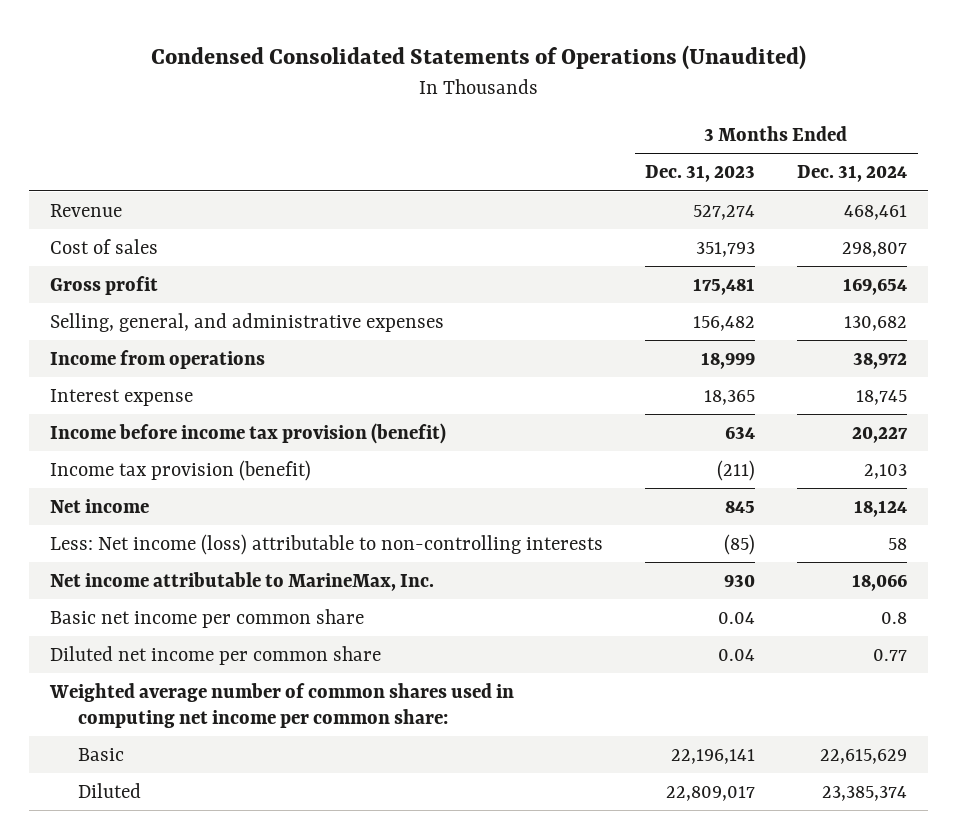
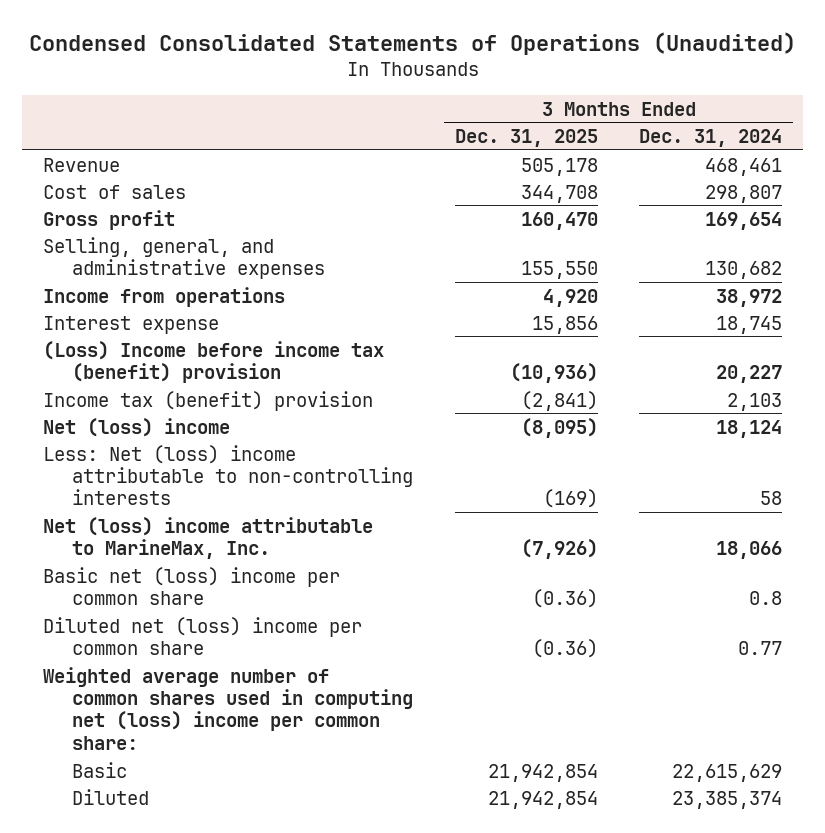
[645,165,756,183] Dec. 31, 2023 -> none
none -> [454,129,598,148] Dec. 31, 2025
[50,423,447,445] Income before income tax provision (benefit) -> [42,340,384,383] (Loss) Income before income tax (benefit) provision
[50,460,312,482] Income tax provision (benefit) -> [42,390,373,411] Income tax (benefit) provision
[50,499,150,514] Net income -> [42,417,230,437] Net (loss) income
[50,534,604,556] Less: Net income (loss) attributable to non-controlling interests -> [42,444,414,506] Less: Net (loss) income attributable to non-controlling interests
[50,572,435,592] Net income attributable to MarineMax, Inc. -> [42,516,373,559] Net (loss) income attributable to MarineMax, Inc.
[50,609,365,629] Basic net income per common share -> [42,566,340,605] Basic net (loss) income per common share
[50,646,382,666] Diluted net income per common share -> [42,616,362,655] Diluted net (loss) income per common share
[49,683,515,728] Weighted average number of common shares used in computing net income per common share: -> [42,666,414,750] Weighted average number of common shares used in computing net (loss) income per common share:

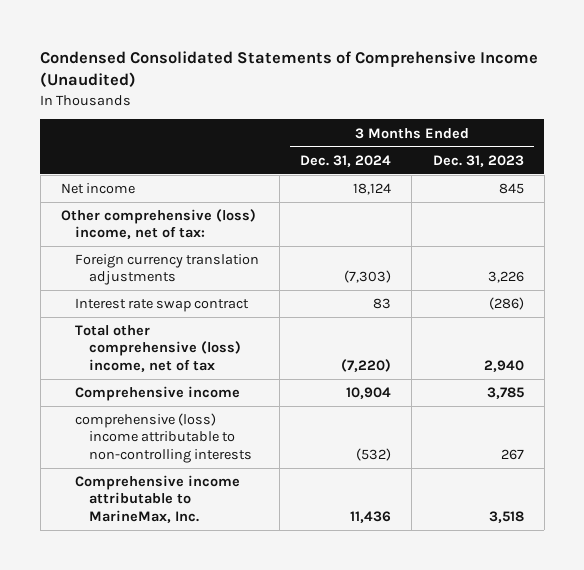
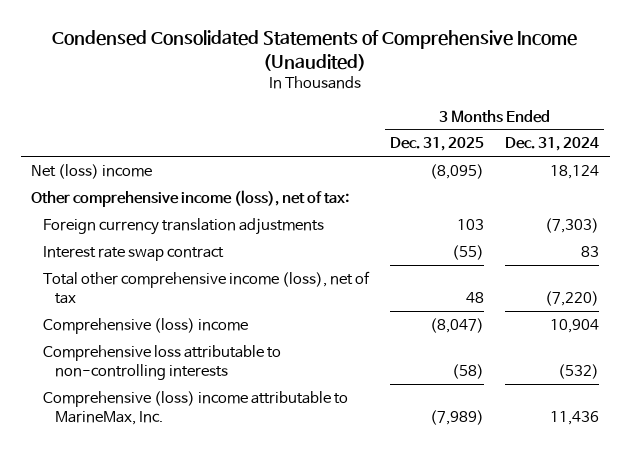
[432,154,524,167] Dec. 31, 2023 -> none
none -> [390,137,485,152] Dec. 31, 2025
[60,183,135,195] Net income -> [31,163,153,179] Net (loss) income
[60,209,256,240] Other comprehensive (loss) income, net of tax: -> [31,189,350,207] Other comprehensive income (loss), net of tax:
[75,325,242,372] Total other comprehensive (loss) income, net of tax -> [43,270,371,304] Total other comprehensive income (loss), net of tax
[75,386,241,402] Comprehensive income -> [43,317,249,334] Comprehensive (loss) income
[75,413,253,463] comprehensive (loss) income attributable to non-controlling interests -> [43,344,282,380] Comprehensive loss attributable to non-controlling interests
[75,475,241,523] Comprehensive income attributable to MarineMax, Inc. -> [43,390,349,425] Comprehensive (loss) income attributable to MarineMax, Inc.

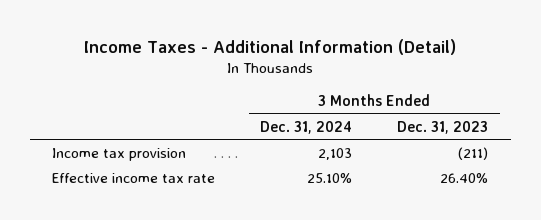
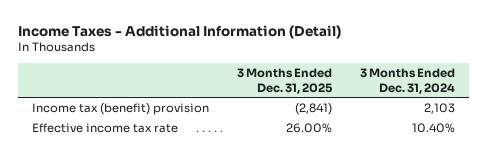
[397,120,489,134] Dec. 31, 2023 -> none
none -> [236,68,333,94] 3 Months Ended Dec. 31, 2025
[52,147,187,161] Income tax provision -> [31,103,209,116] Income tax (benefit) provision
[307,172,353,183] 25.10% -> [411,123,455,134] 10.40%

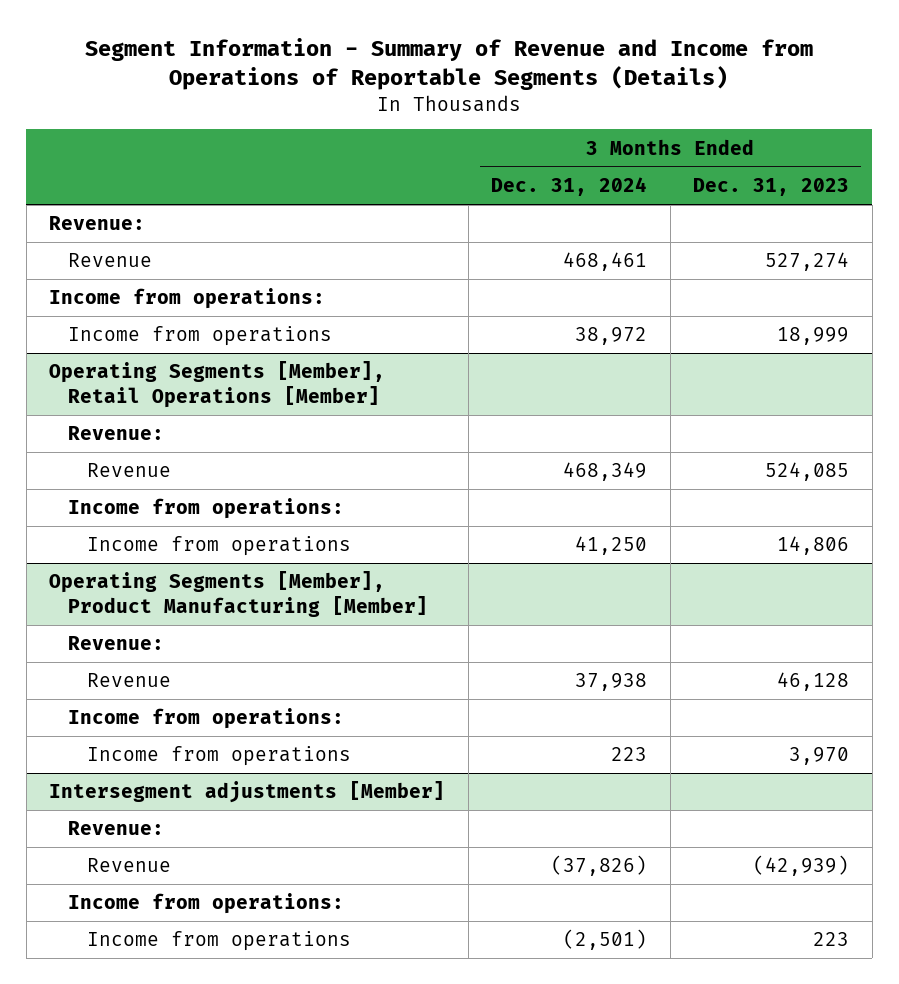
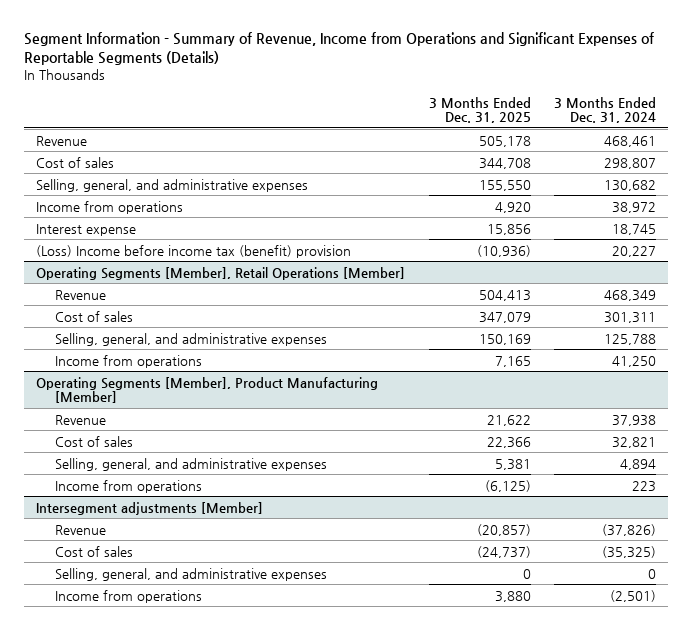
[85,37,814,91] Segment Information - Summary of Revenue and Income from Operations of Reportable Segments (Details) -> [24,32,655,66] Segment Information - Summary of Revenue, Income from Operations and Significant Expenses of Reportable Segments (Details)
[693,178,850,197] Dec. 31, 2023 -> none
none -> [428,96,531,123] 3 Months Ended Dec. 31, 2025
[49,216,146,231] Revenue: -> none
[49,288,326,310] Income from operations: -> none
none -> [35,156,114,168] Cost of sales
none -> [35,178,308,192] Selling, general, and administrative expenses
none -> [35,223,136,236] Interest expense
none -> [35,244,351,258] (Loss) Income before income tax (benefit) provision
[68,426,165,441] Revenue: -> none
[68,498,345,520] Income from operations: -> none
none -> [55,310,134,322] Cost of sales
none -> [55,332,328,346] Selling, general, and administrative expenses
[68,636,165,651] Revenue: -> none
[68,708,345,730] Income from operations: -> none
none -> [55,435,134,447] Cost of sales
none -> [55,457,328,471] Selling, general, and administrative expenses
[68,821,165,836] Revenue: -> none
[68,893,345,915] Income from operations: -> none
none -> [55,545,134,557] Cost of sales
none -> [55,567,328,581] Selling, general, and administrative expenses

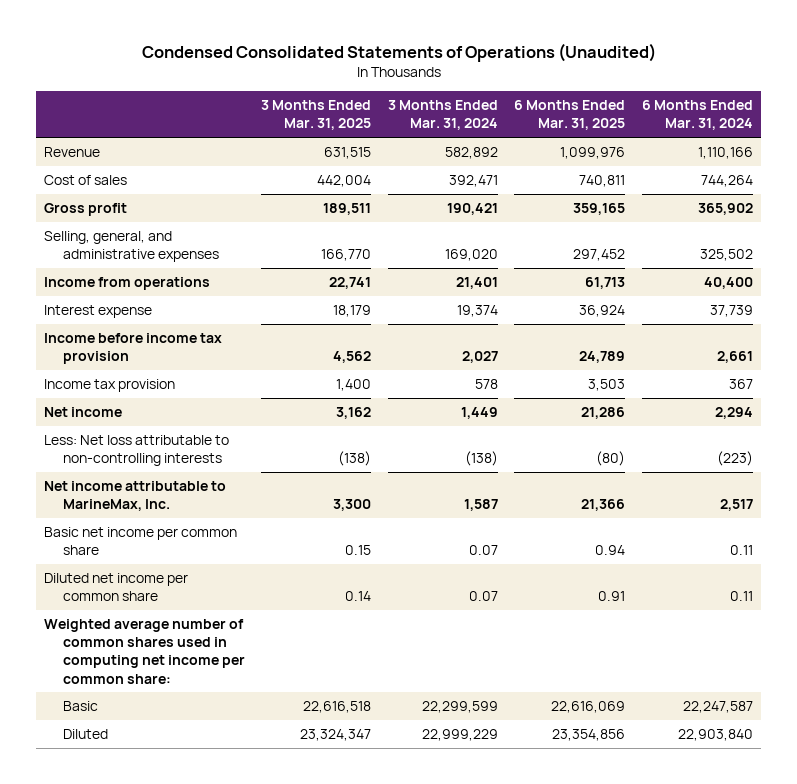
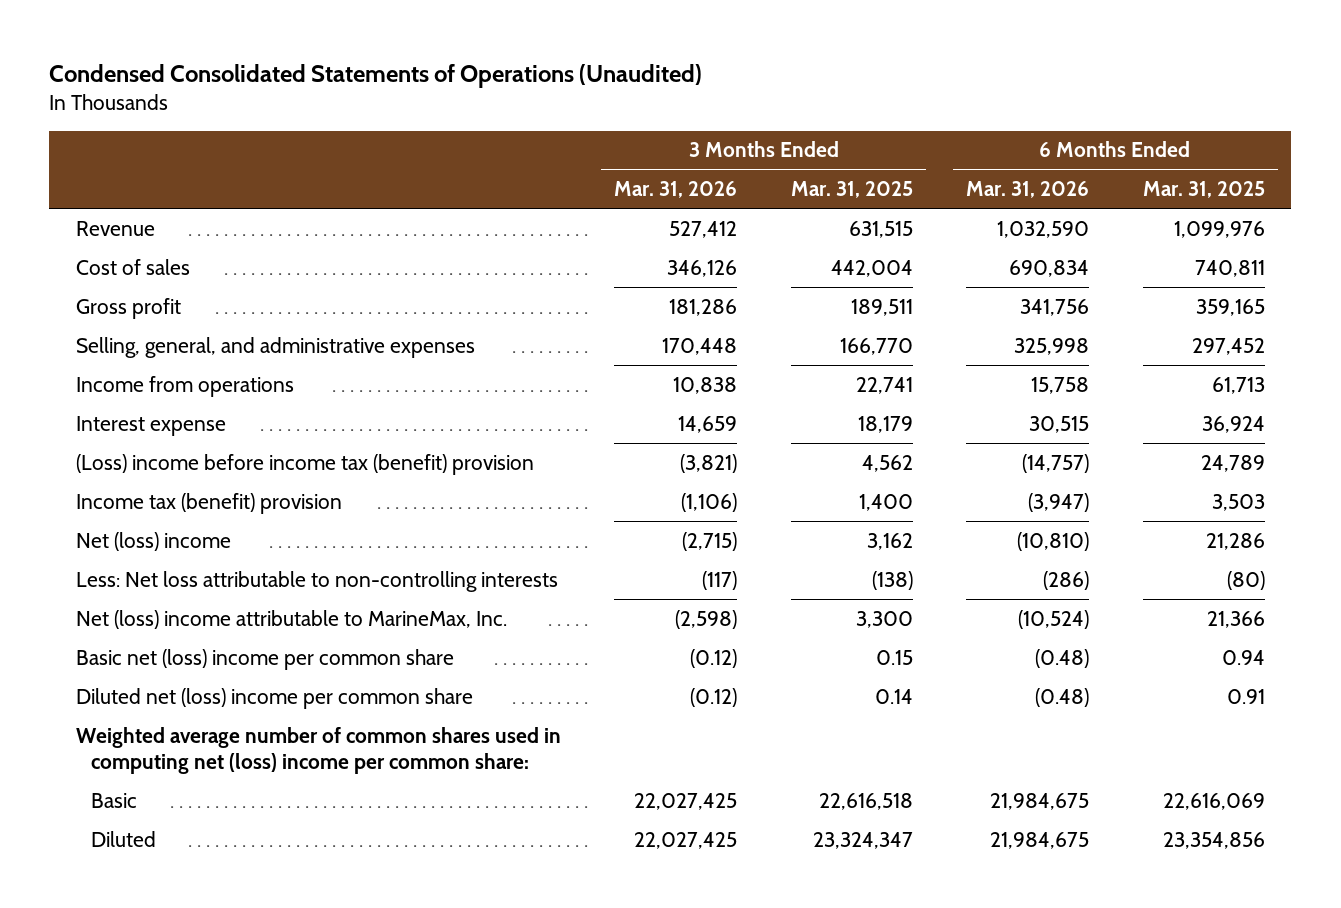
[387,100,498,131] 3 Months Ended Mar. 31, 2024 -> none
[642,100,754,131] 6 Months Ended Mar. 31, 2024 -> none
none -> [614,181,738,199] Mar. 31, 2026
none -> [966,181,1090,199] Mar. 31, 2026
[44,332,223,365] Income before income tax provision -> [76,453,535,475] (Loss) income before income tax (benefit) provision
[44,378,176,392] Income tax provision -> [76,492,343,514] Income tax (benefit) provision
[44,406,123,417] Net income -> [76,531,232,551] Net (loss) income
[44,480,227,512] Net income attributable to MarineMax, Inc. -> [76,609,508,629] Net (loss) income attributable to MarineMax, Inc.
[44,526,238,556] Basic net income per common share -> [76,648,455,670] Basic net (loss) income per common share
[44,572,189,602] Diluted net income per common share -> [76,687,474,709] Diluted net (loss) income per common share
[44,618,245,684] Weighted average number of common shares used in computing net income per common share: -> [76,726,562,774] Weighted average number of common shares used in computing net (loss) income per common share:

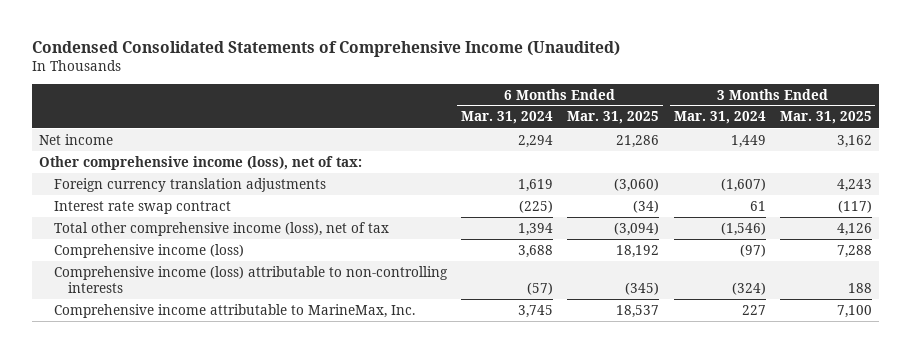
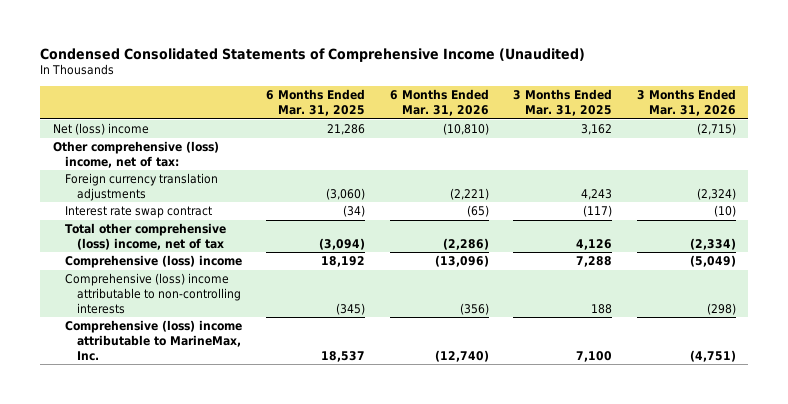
[460,111,553,125] Mar. 31, 2024 -> none
[673,111,766,125] Mar. 31, 2024 -> none
none -> [389,89,489,117] 6 Months Ended Mar. 31, 2026
none -> [636,89,736,117] 3 Months Ended Mar. 31, 2026
[39,133,114,145] Net income -> [52,123,149,136] Net (loss) income
[39,155,363,170] Other comprehensive income (loss), net of tax: -> [52,141,219,168] Other comprehensive (loss) income, net of tax:
[53,221,389,236] Total other comprehensive income (loss), net of tax -> [64,223,226,250] Total other comprehensive (loss) income, net of tax
[53,243,244,258] Comprehensive income (loss) -> [64,255,242,269] Comprehensive (loss) income
[53,265,448,294] Comprehensive income (loss) attributable to non-controlling interests -> [64,273,241,314] Comprehensive (loss) income attributable to non-controlling interests
[53,303,415,318] Comprehensive income attributable to MarineMax, Inc. -> [64,320,242,361] Comprehensive (loss) income attributable to MarineMax, Inc.

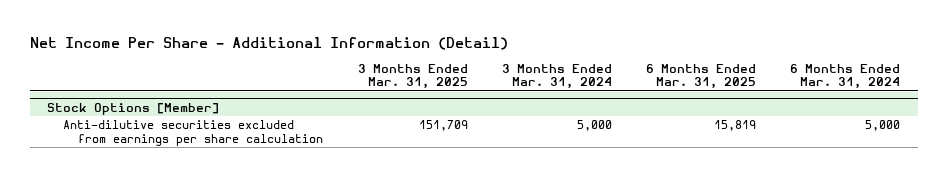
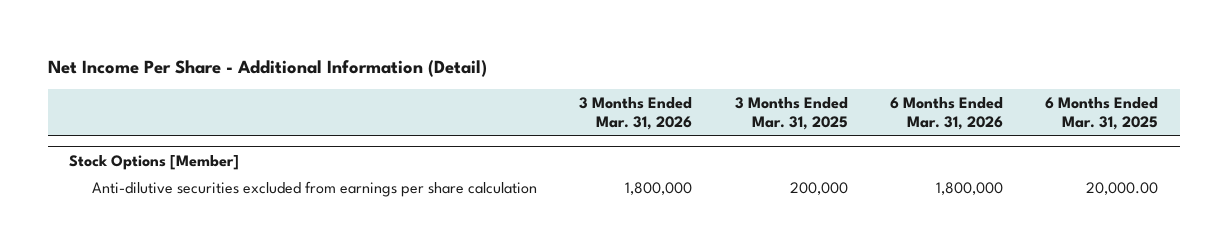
[501,63,612,90] 3 Months Ended Mar. 31, 2024 -> none
[790,63,901,90] 6 Months Ended Mar. 31, 2024 -> none
none -> [579,96,693,130] 3 Months Ended Mar. 31, 2026
none -> [890,96,1004,130] 6 Months Ended Mar. 31, 2026
[418,120,468,132] 151,709 -> [789,182,848,196] 200,000
[714,120,757,132] 15,819 -> [1086,182,1159,196] 20,000.00

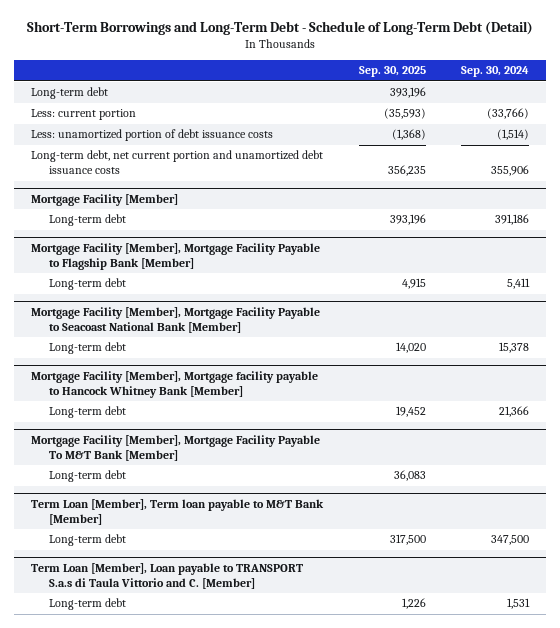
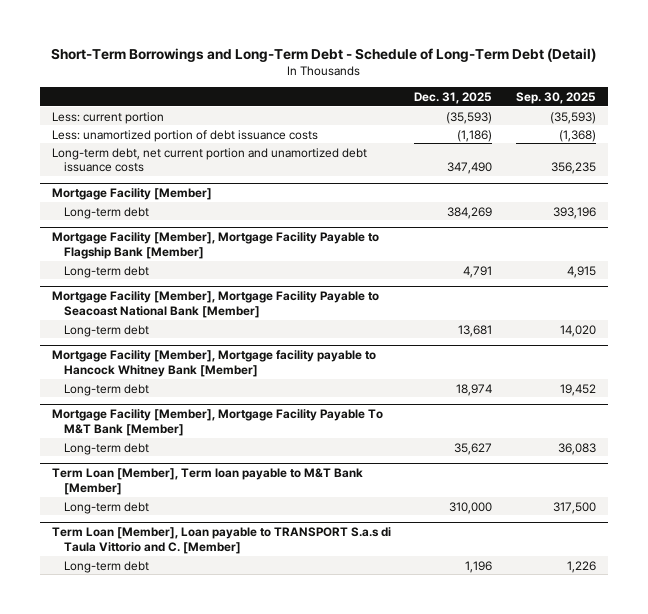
[460,66,529,78] Sep. 30, 2024 -> none
none -> [414,91,493,104] Dec. 31, 2025
[31,87,109,100] Long-term debt -> none

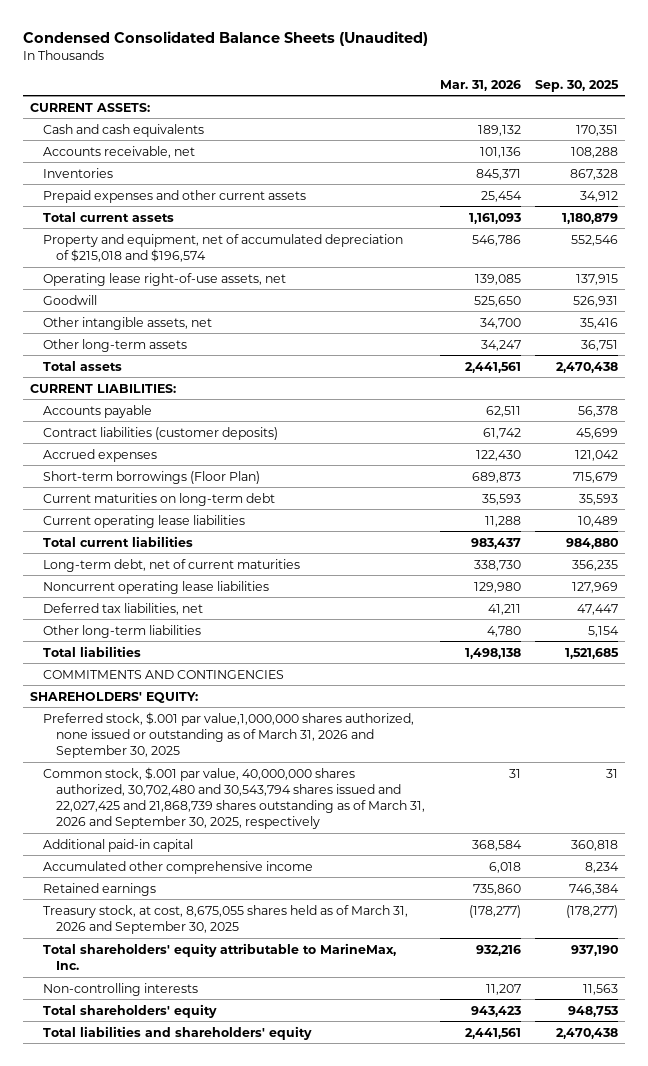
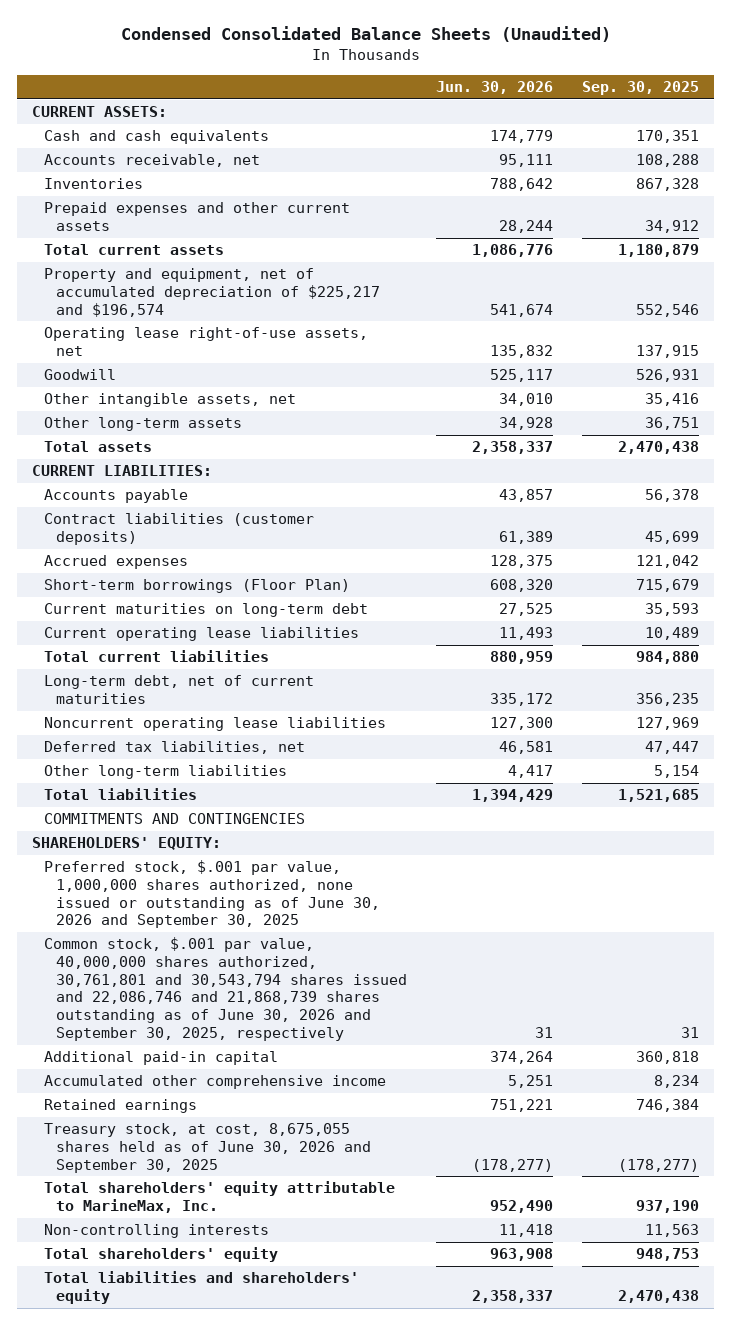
[439,79,521,91] Mar. 31, 2026 -> none
none -> [436,80,554,94] Jun. 30, 2026
[43,233,404,262] Property and equipment, net of accumulated depreciation of $215,018 and $196,574 -> [44,268,381,317] Property and equipment, net of accumulated depreciation of $225,217 and $196,574
[43,711,415,758] Preferred stock, $.001 par value,1,000,000 shares authorized, none issued or outstanding as of March 31, 2026 and September 30, 2025 -> [44,860,381,929] Preferred stock, $.001 par value, 1,000,000 shares authorized, none issued or outstanding as of June 30, 2026 and September 30, 2025
[43,766,426,830] Common stock, $.001 par value, 40,000,000 shares authorized, 30,702,480 and 30,543,794 shares issued and 22,027,425 and 21,868,739 shares outstanding as of March 31, 2026 and September 30, 2025, respectively -> [44,937,408,1041] Common stock, $.001 par value, 40,000,000 shares authorized, 30,761,801 and 30,543,794 shares issued and 22,086,746 and 21,868,739 shares outstanding as of June 30, 2026 and September 30, 2025, respectively
[43,904,409,934] Treasury stock, at cost, 8,675,055 shares held as of March 31, 2026 and September 30, 2025 -> [44,1123,372,1173] Treasury stock, at cost, 8,675,055 shares held as of June 30, 2026 and September 30, 2025

